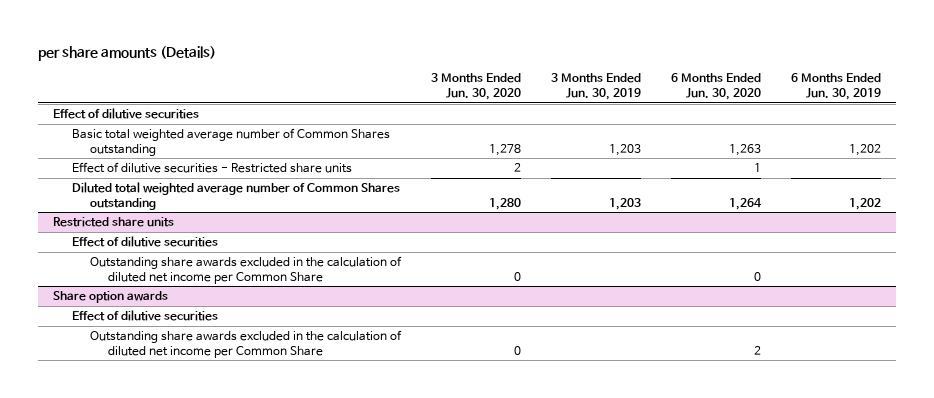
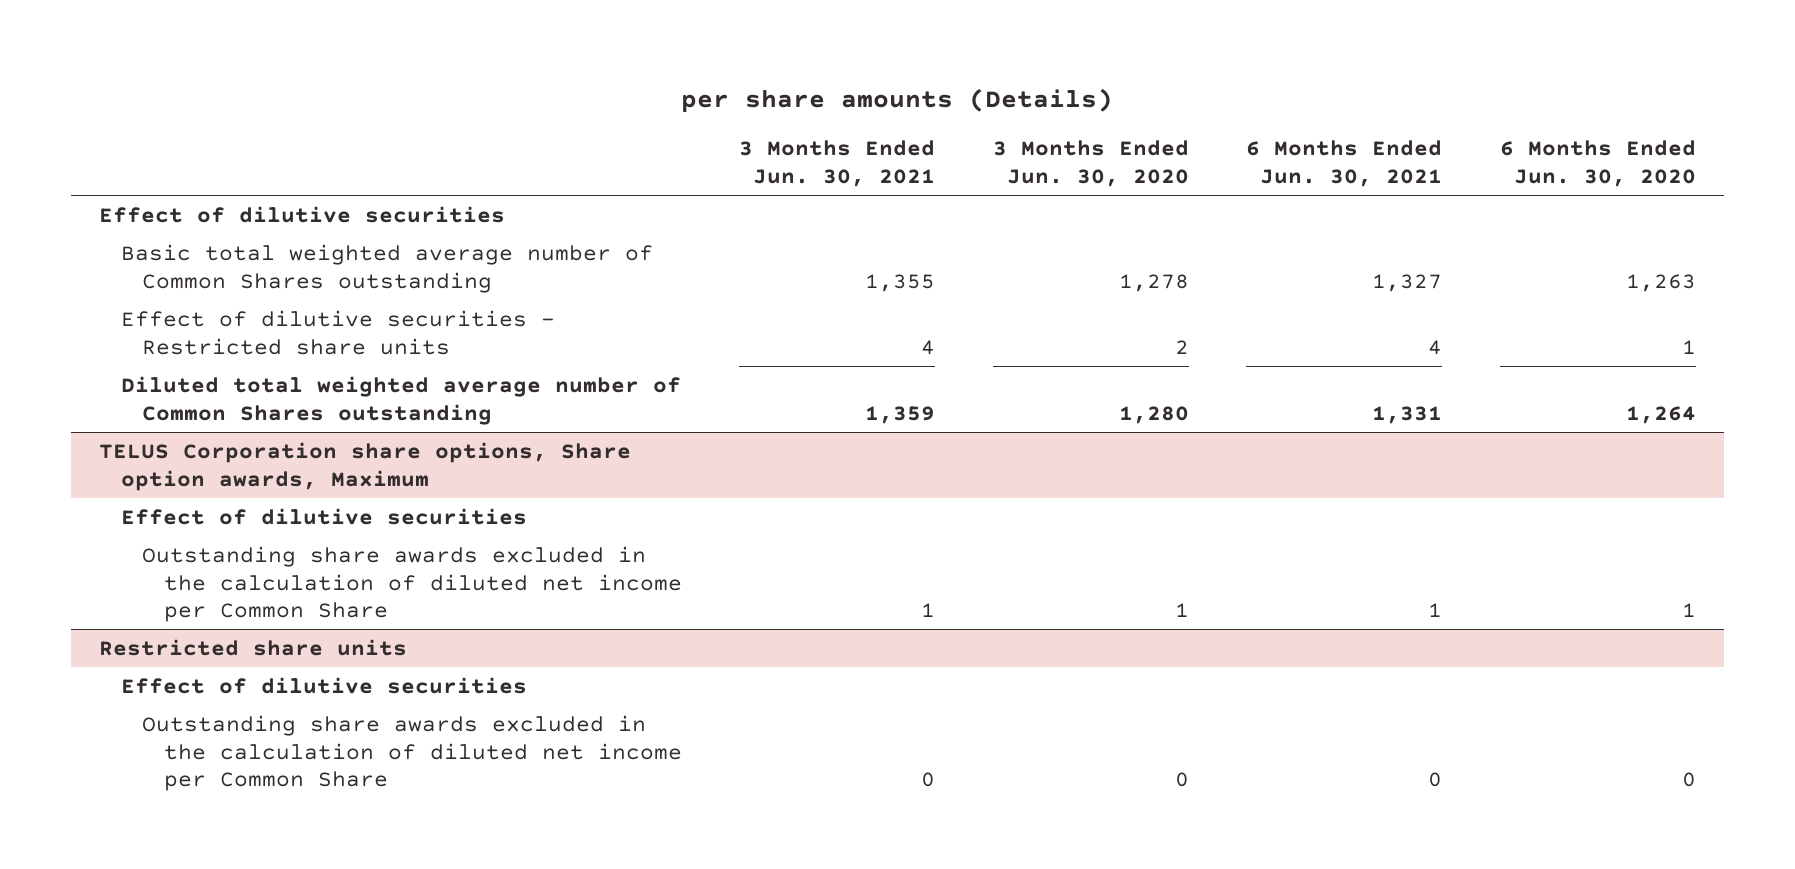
[550,73,641,100] 3 Months Ended Jun. 30, 2019 -> none
[791,73,882,100] 6 Months Ended Jun. 30, 2019 -> none
none -> [739,140,936,188] 3 Months Ended Jun. 30, 2021
none -> [1246,140,1443,188] 6 Months Ended Jun. 30, 2021
none -> [99,441,632,491] TELUS Corporation share options, Share option awards, Maximum
none -> [120,507,527,525] Effect of dilutive securities
none -> [142,545,682,623] Outstanding share awards excluded in the calculation of diluted net income per Common Share
[53,291,169,304] Share option awards -> none
[71,310,218,322] Effect of dilutive securities -> none
[89,330,402,358] Outstanding share awards excluded in the calculation of diluted net income per Common Share -> none

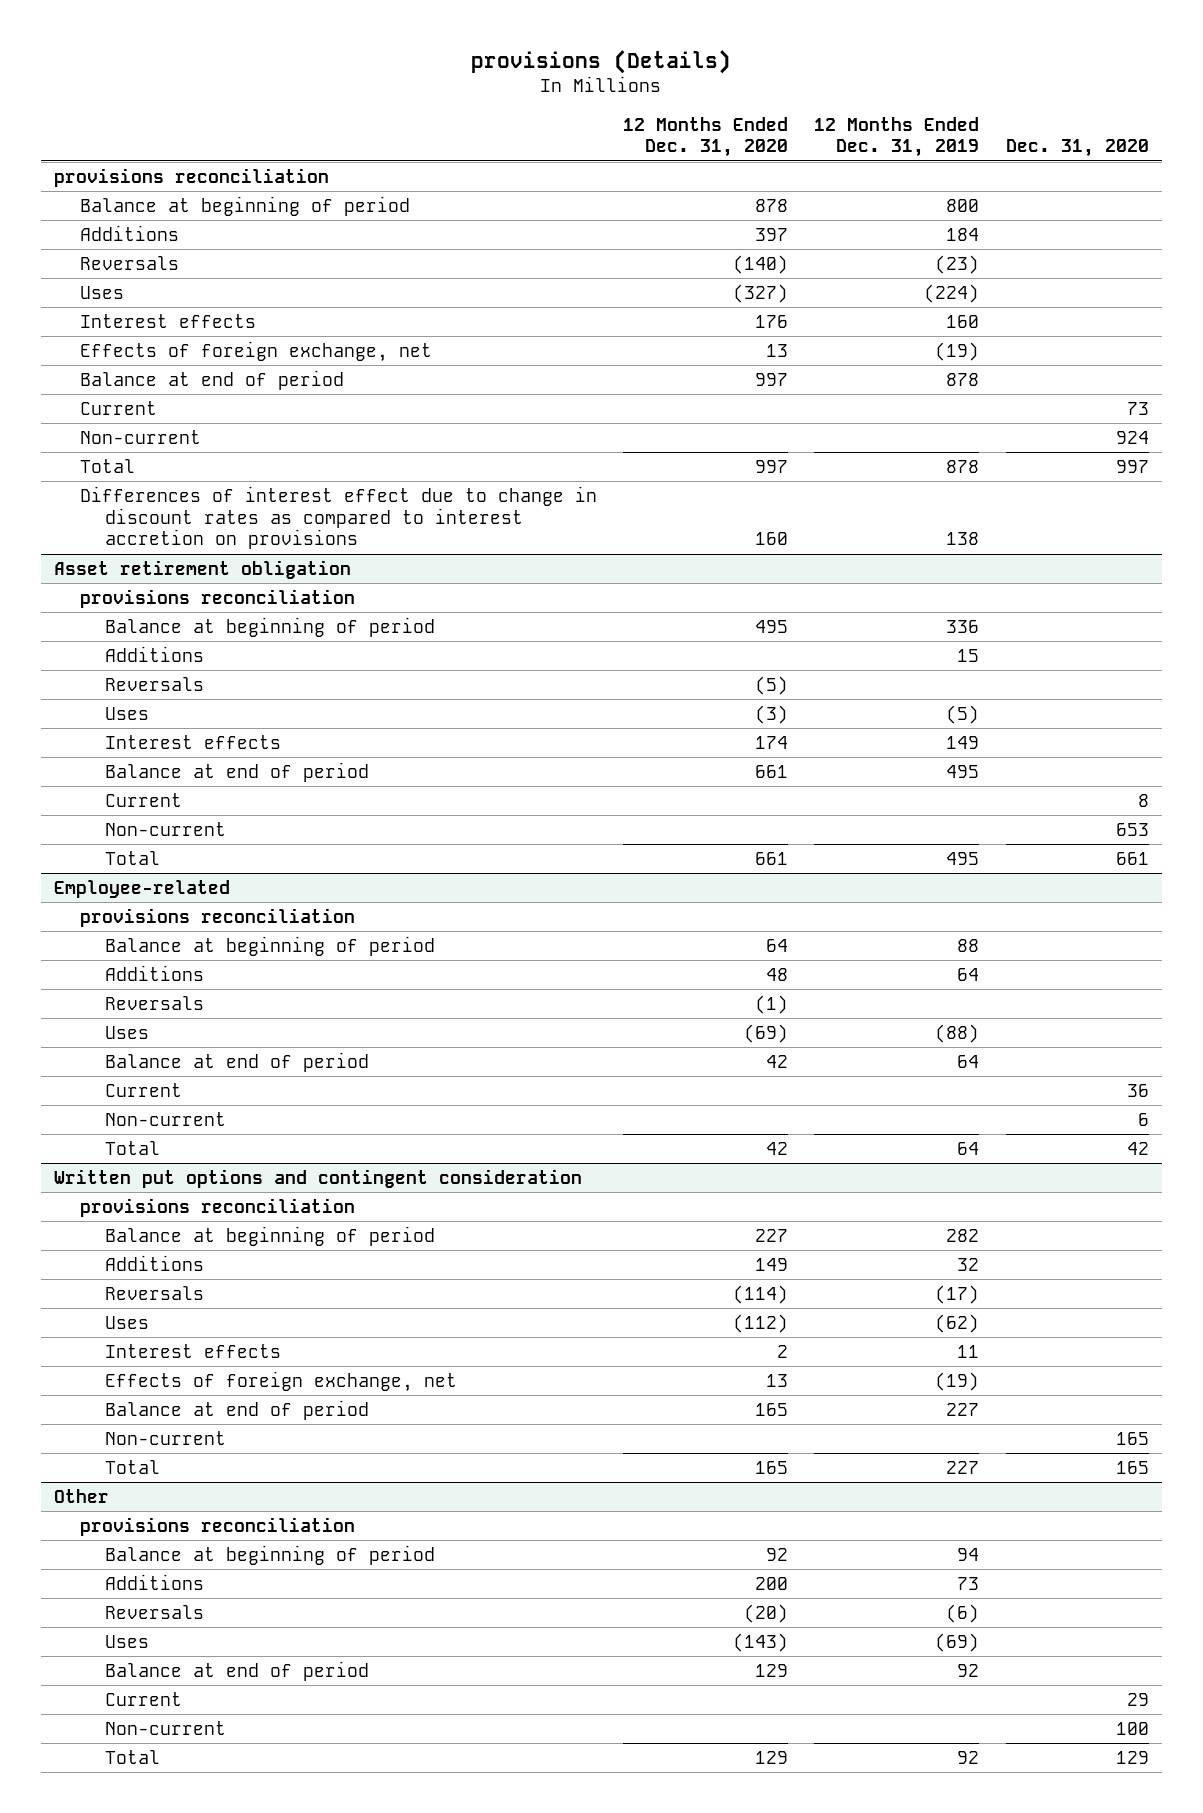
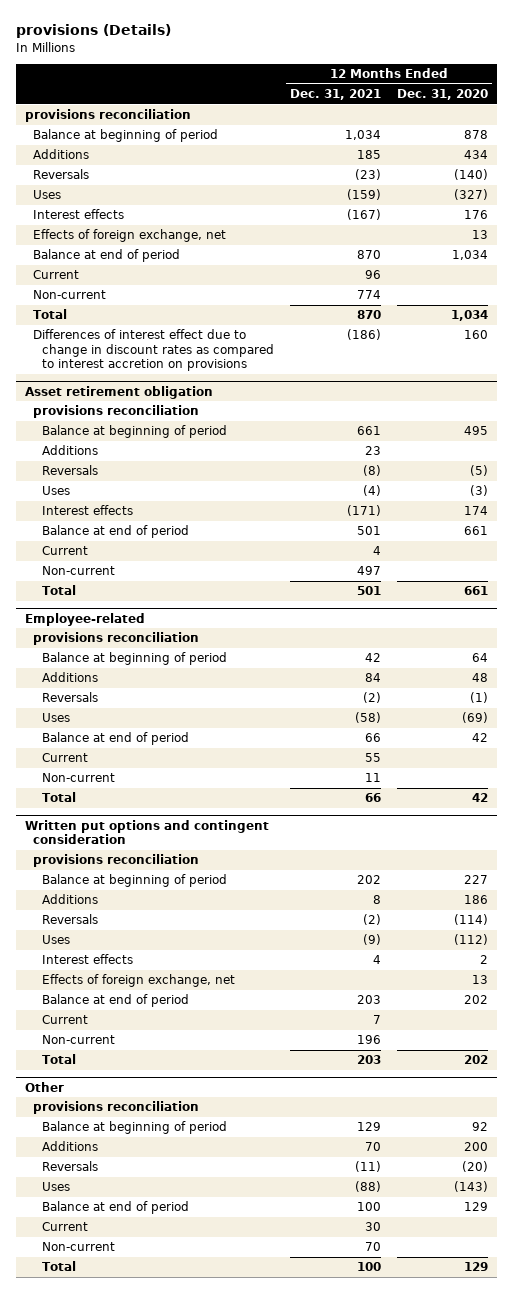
[814,116,980,158] 12 Months Ended Dec. 31, 2019 -> none
[1005,139,1149,158] Dec. 31, 2020 -> none
none -> [290,89,382,101] Dec. 31, 2021
[754,227,788,241] 397 -> [464,150,489,160] 434
[754,372,788,386] 997 -> [452,250,489,261] 1,034
[754,459,788,473] 997 -> [451,310,489,322] 1,034
[754,1257,788,1271] 149 -> [464,895,489,905] 186
[754,1402,788,1416] 165 -> [464,995,489,1005] 202
none -> [41,1015,88,1025] Current
[754,1460,788,1474] 165 -> [464,1055,489,1065] 202

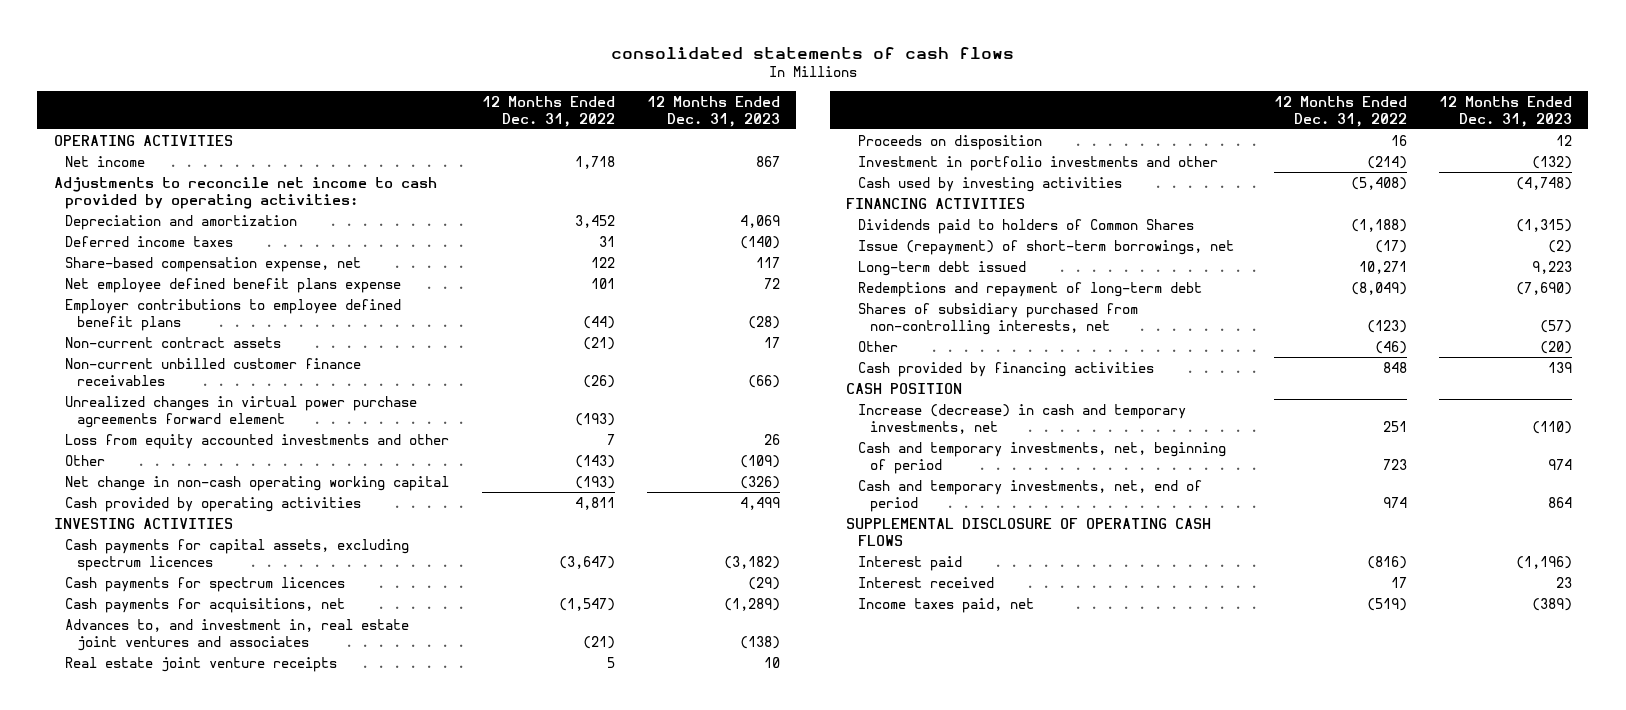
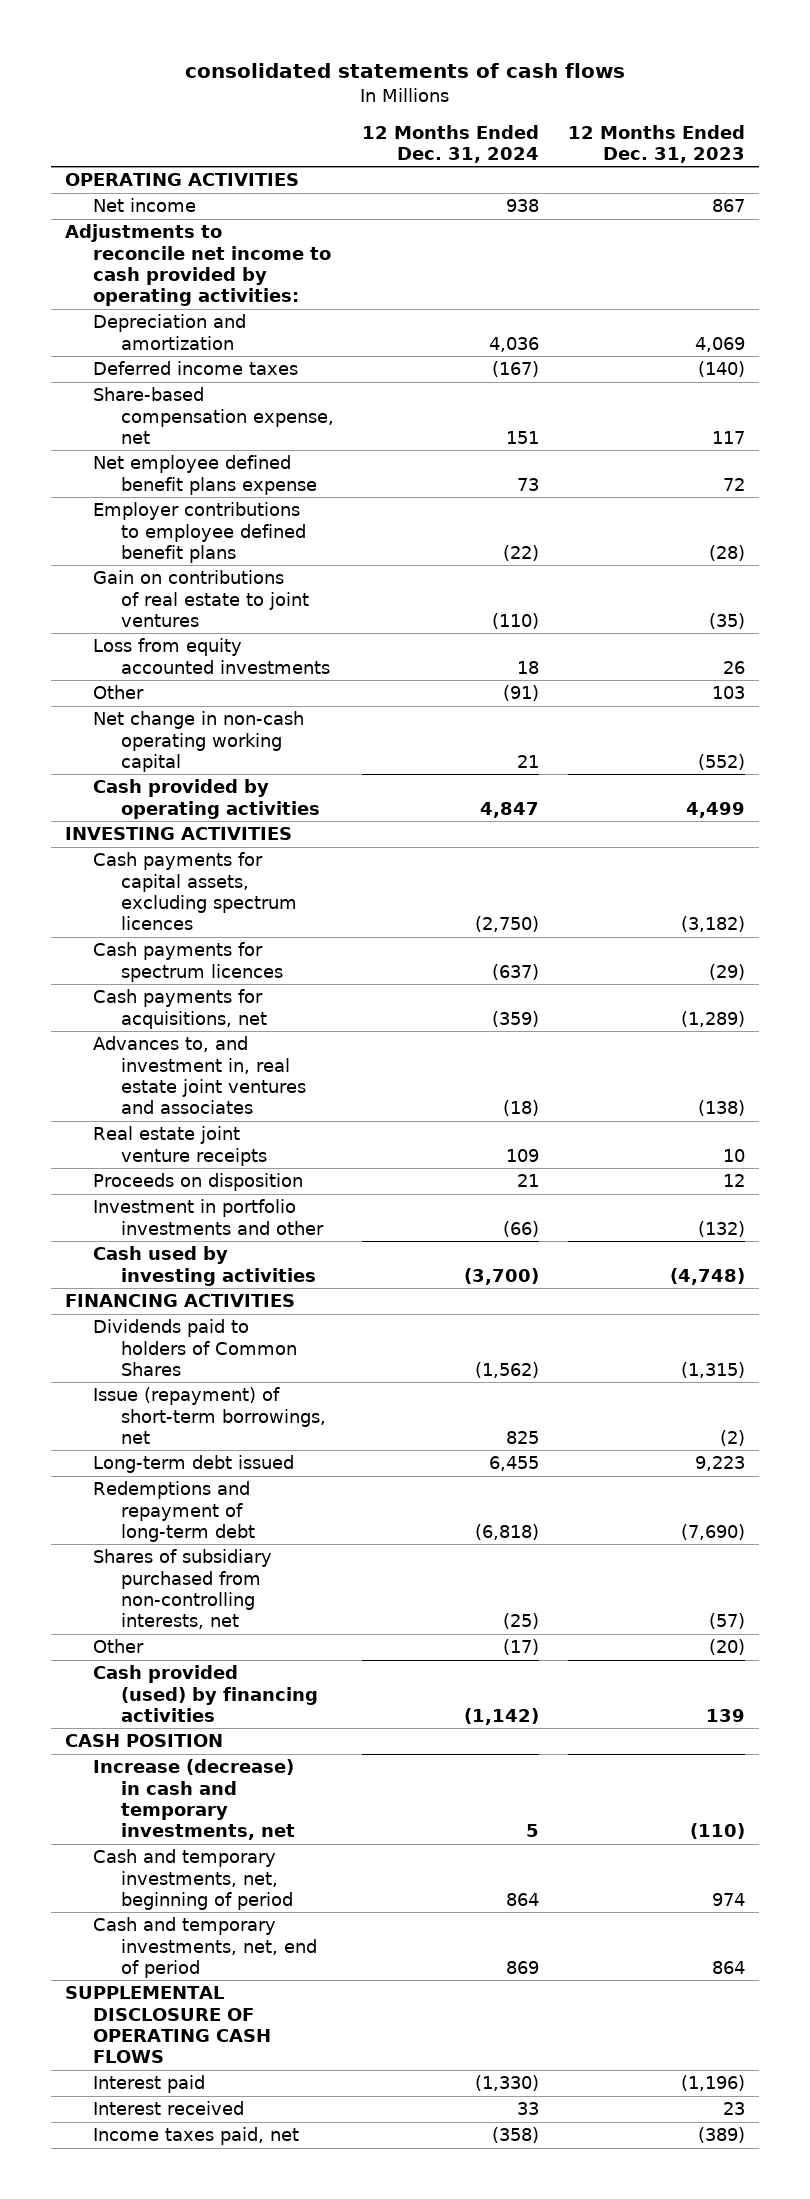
[481,95,615,127] 12 Months Ended Dec. 31, 2022 -> none
none -> [362,124,540,163] 12 Months Ended Dec. 31, 2024
[65,336,282,348] Non-current contract assets -> none
[65,357,362,386] Non-current unbilled customer finance receivables -> none
[65,395,418,428] Unrealized changes in virtual power purchase agreements forward element -> none
none -> [92,570,309,627] Gain on contributions of real estate to joint ventures
[65,433,450,449] Loss from equity accounted investments and other -> [92,638,330,674] Loss from equity accounted investments
[739,454,780,468] (109) -> [711,686,745,700] 103
[739,475,780,489] (326) -> [697,753,745,770] (552)
[858,361,1155,377] Cash provided by financing activities -> [92,1665,318,1722] Cash provided (used) by financing activities

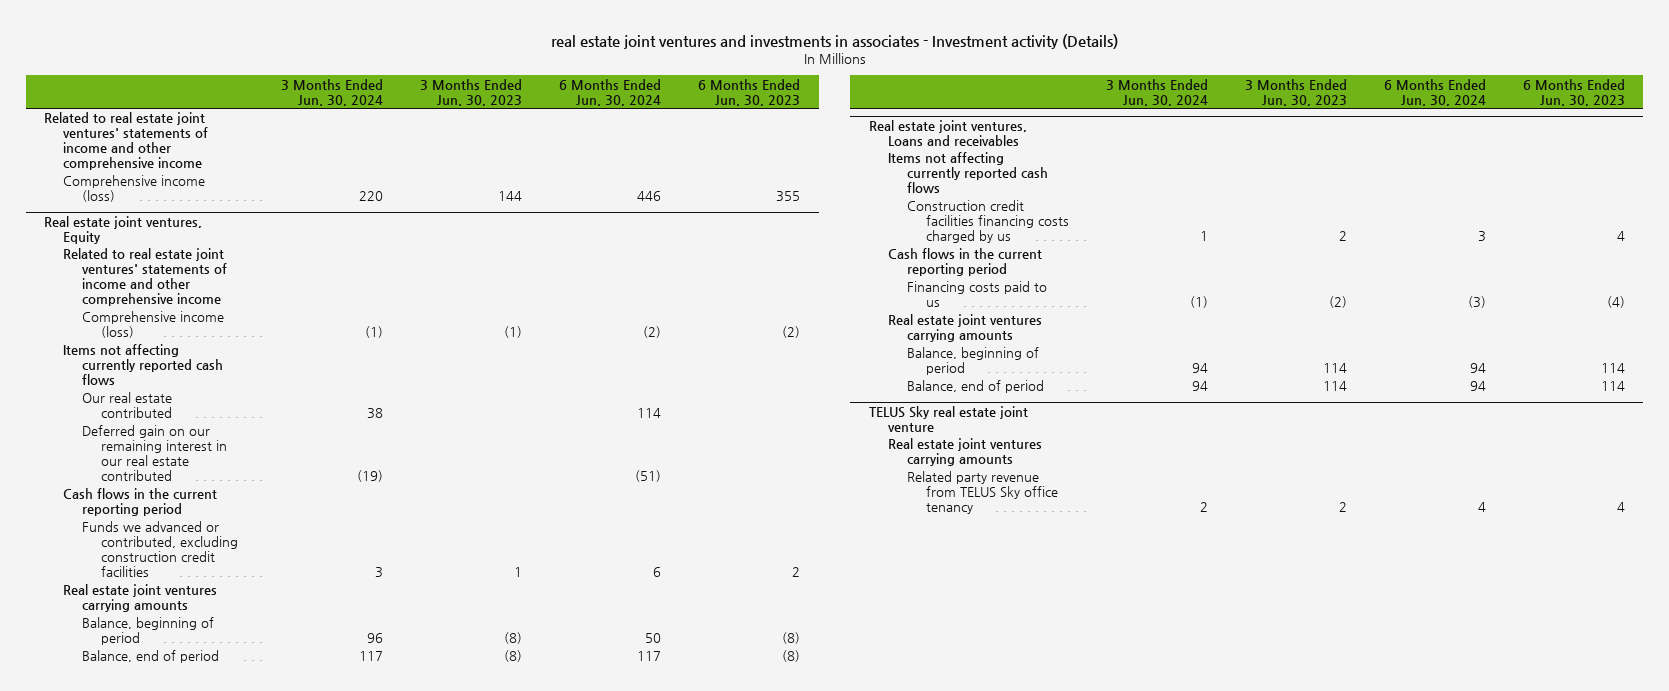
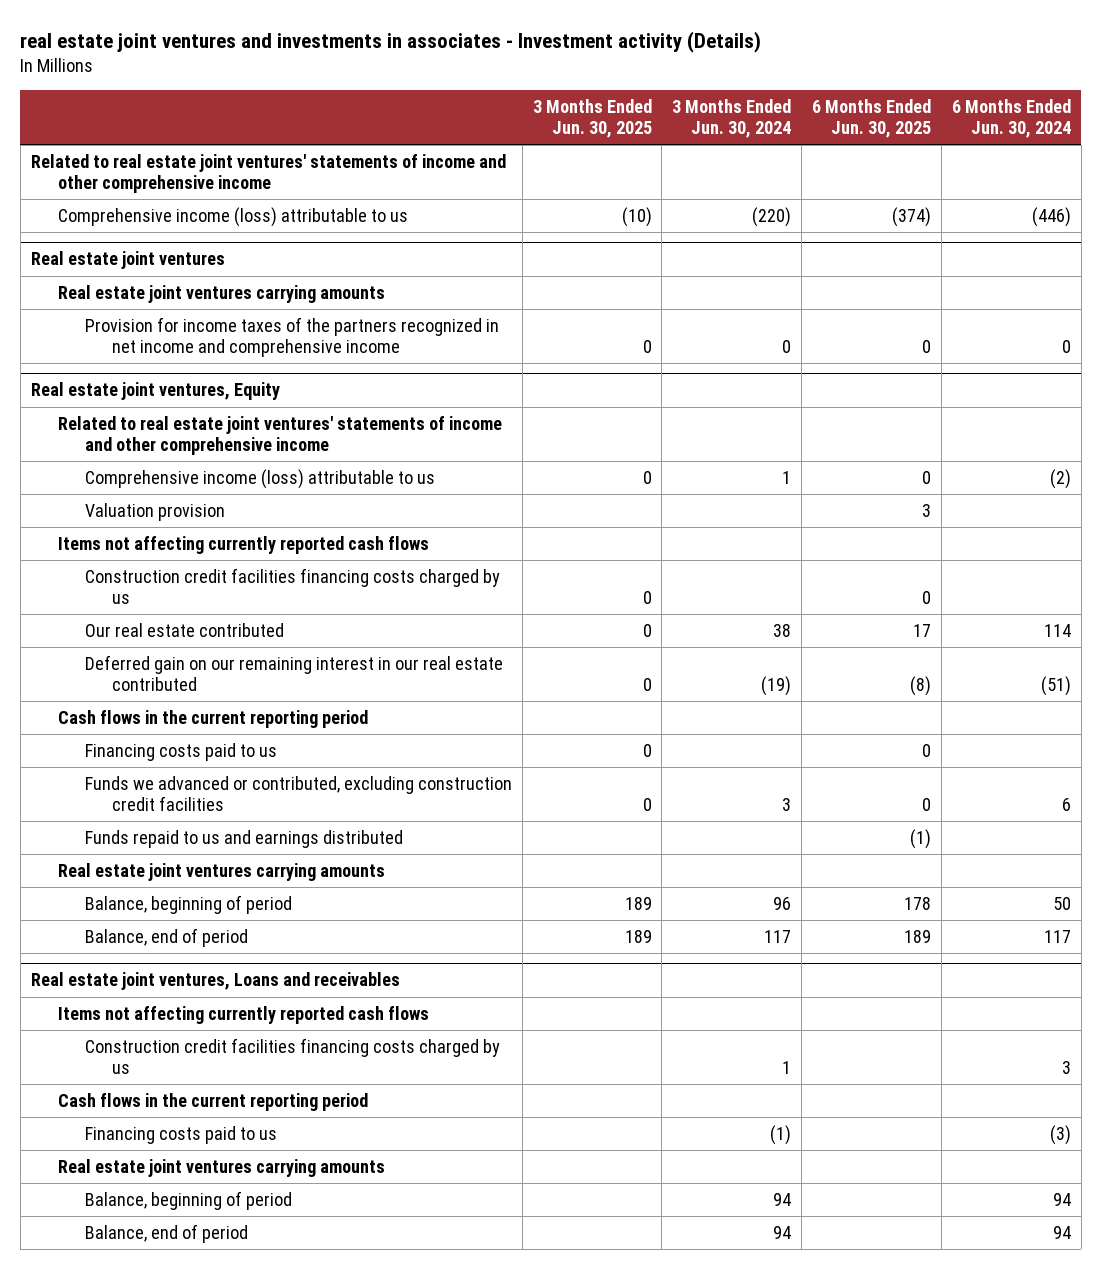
[420,78,523,106] 3 Months Ended Jun. 30, 2023 -> none
[698,78,801,106] 6 Months Ended Jun. 30, 2023 -> none
none -> [532,98,652,139] 3 Months Ended Jun. 30, 2025
none -> [812,98,932,139] 6 Months Ended Jun. 30, 2025
[63,175,206,203] Comprehensive income (loss) -> [57,206,408,227] Comprehensive income (loss) attributable to us
[359,191,384,202] 220 -> [752,206,792,227] (220)
[637,191,662,202] 446 -> [1031,206,1071,227] (446)
none -> [30,251,225,270] Real estate joint ventures
none -> [57,284,385,303] Real estate joint ventures carrying amounts
none -> [84,316,499,358] Provision for income taxes of the partners recognized in net income and comprehensive income
[82,311,225,339] Comprehensive income (loss) -> [84,468,435,489] Comprehensive income (loss) attributable to us
[365,326,384,339] (1) -> [782,470,792,484] 1
none -> [84,502,225,521] Valuation provision
none -> [84,567,500,605] Construction credit facilities financing costs charged by us
none -> [84,742,277,761] Financing costs paid to us
none -> [84,829,403,848] Funds repaid to us and earnings distributed
[869,405,1029,432] TELUS Sky real estate joint venture -> none
[887,438,1042,467] Real estate joint ventures carrying amounts -> none
[906,471,1058,515] Related party revenue from TELUS Sky office tenancy -> none

